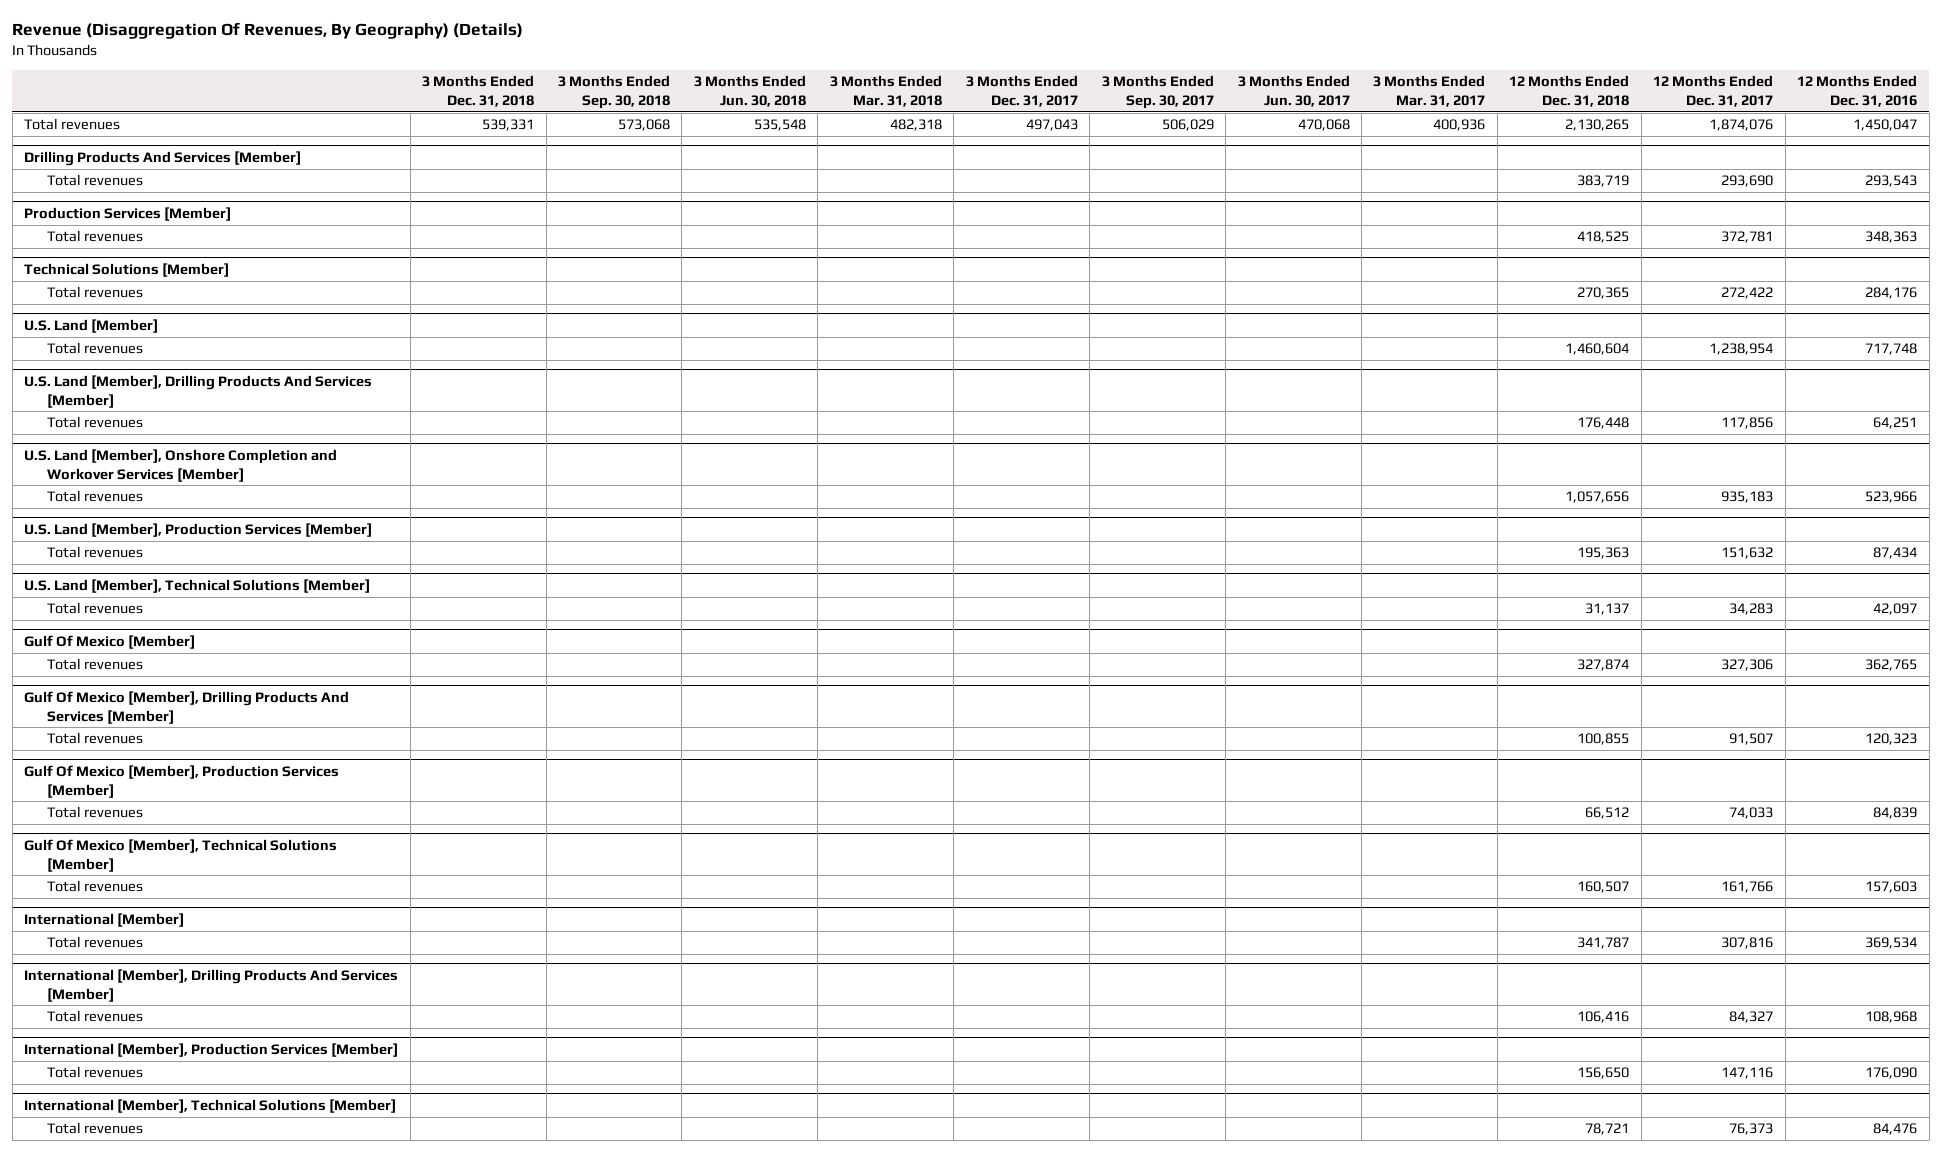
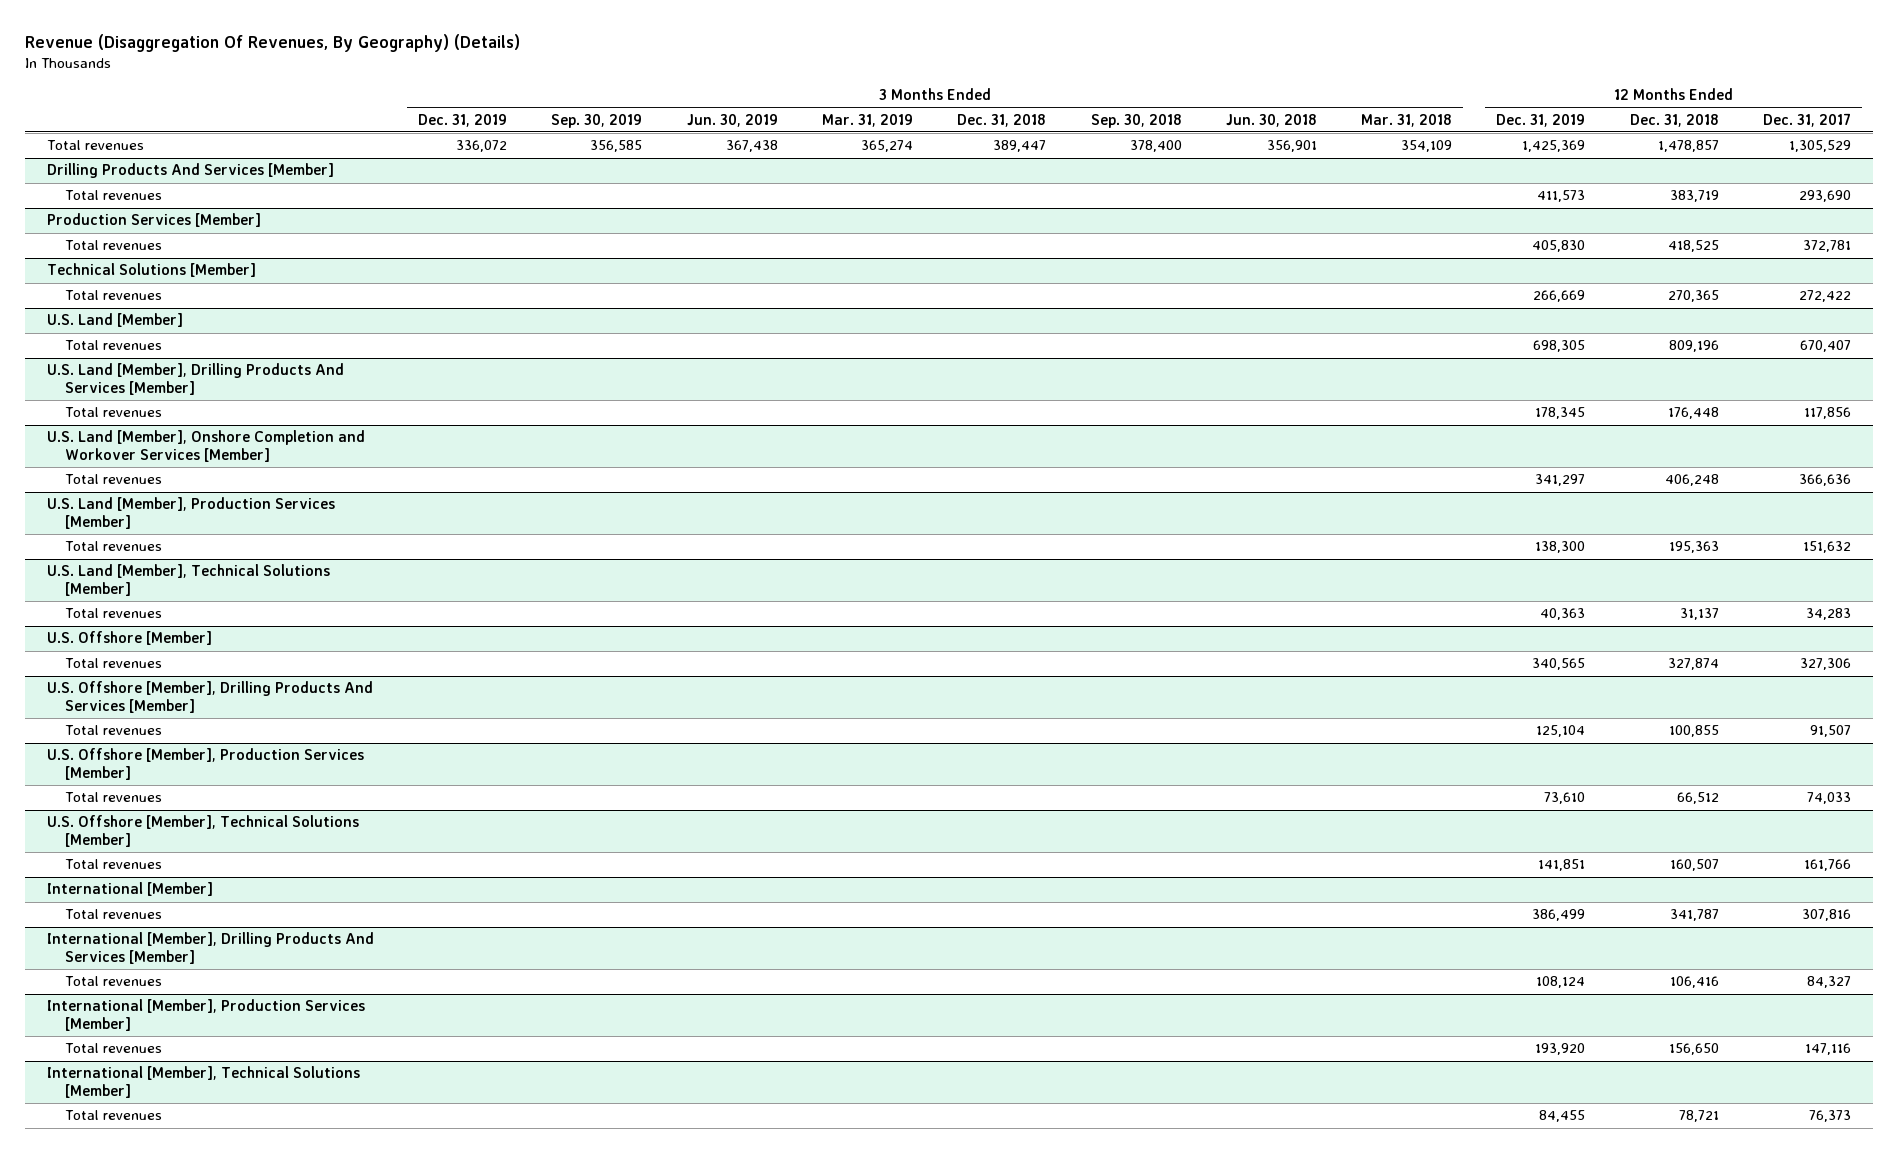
[965,74,1078,107] 3 Months Ended Dec. 31, 2017 -> none
[1101,74,1214,109] 3 Months Ended Sep. 30, 2017 -> none
[1237,74,1350,107] 3 Months Ended Jun. 30, 2017 -> none
[1373,74,1486,107] 3 Months Ended Mar. 31, 2017 -> none
[1797,74,1918,107] 12 Months Ended Dec. 31, 2016 -> none
none -> [418,113,508,127] Dec. 31, 2019
none -> [551,113,643,128] Sep. 30, 2019
none -> [686,113,778,127] Jun. 30, 2019
none -> [821,113,913,127] Mar. 31, 2019
none -> [1496,113,1586,127] Dec. 31, 2019
[482,119,535,132] 539,331 -> [993,140,1047,153] 389,447
[618,119,671,132] 573,068 -> [1129,140,1182,153] 378,400
[753,119,806,132] 535,548 -> [1266,140,1317,153] 356,901
[889,119,942,132] 482,318 -> [1401,140,1453,153] 354,109
[1565,119,1630,132] 2,130,265 -> [1657,140,1719,153] 1,478,857
[1709,119,1774,132] 1,874,076 -> [1789,140,1852,153] 1,305,529
[1565,343,1630,356] 1,460,604 -> [1668,340,1719,353] 809,196
[1709,343,1774,356] 1,238,954 -> [1800,340,1852,353] 670,407
[1565,491,1630,504] 1,057,656 -> [1664,474,1719,487] 406,248
[1721,491,1774,504] 935,183 -> [1799,474,1852,487] 366,636
[24,634,196,649] Gulf Of Mexico [Member] -> [46,631,212,646] U.S. Offshore [Member]
[24,690,350,724] Gulf Of Mexico [Member], Drilling Products And Services [Member] -> none
none -> [46,681,373,714] U.S. Offshore [Member], Drilling Products And Services [Member]
[24,764,340,798] Gulf Of Mexico [Member], Production Services [Member] -> none
none -> [46,748,364,781] U.S. Offshore [Member], Production Services [Member]
[24,838,338,872] Gulf Of Mexico [Member], Technical Solutions [Member] -> none
none -> [46,815,359,848] U.S. Offshore [Member], Technical Solutions [Member]

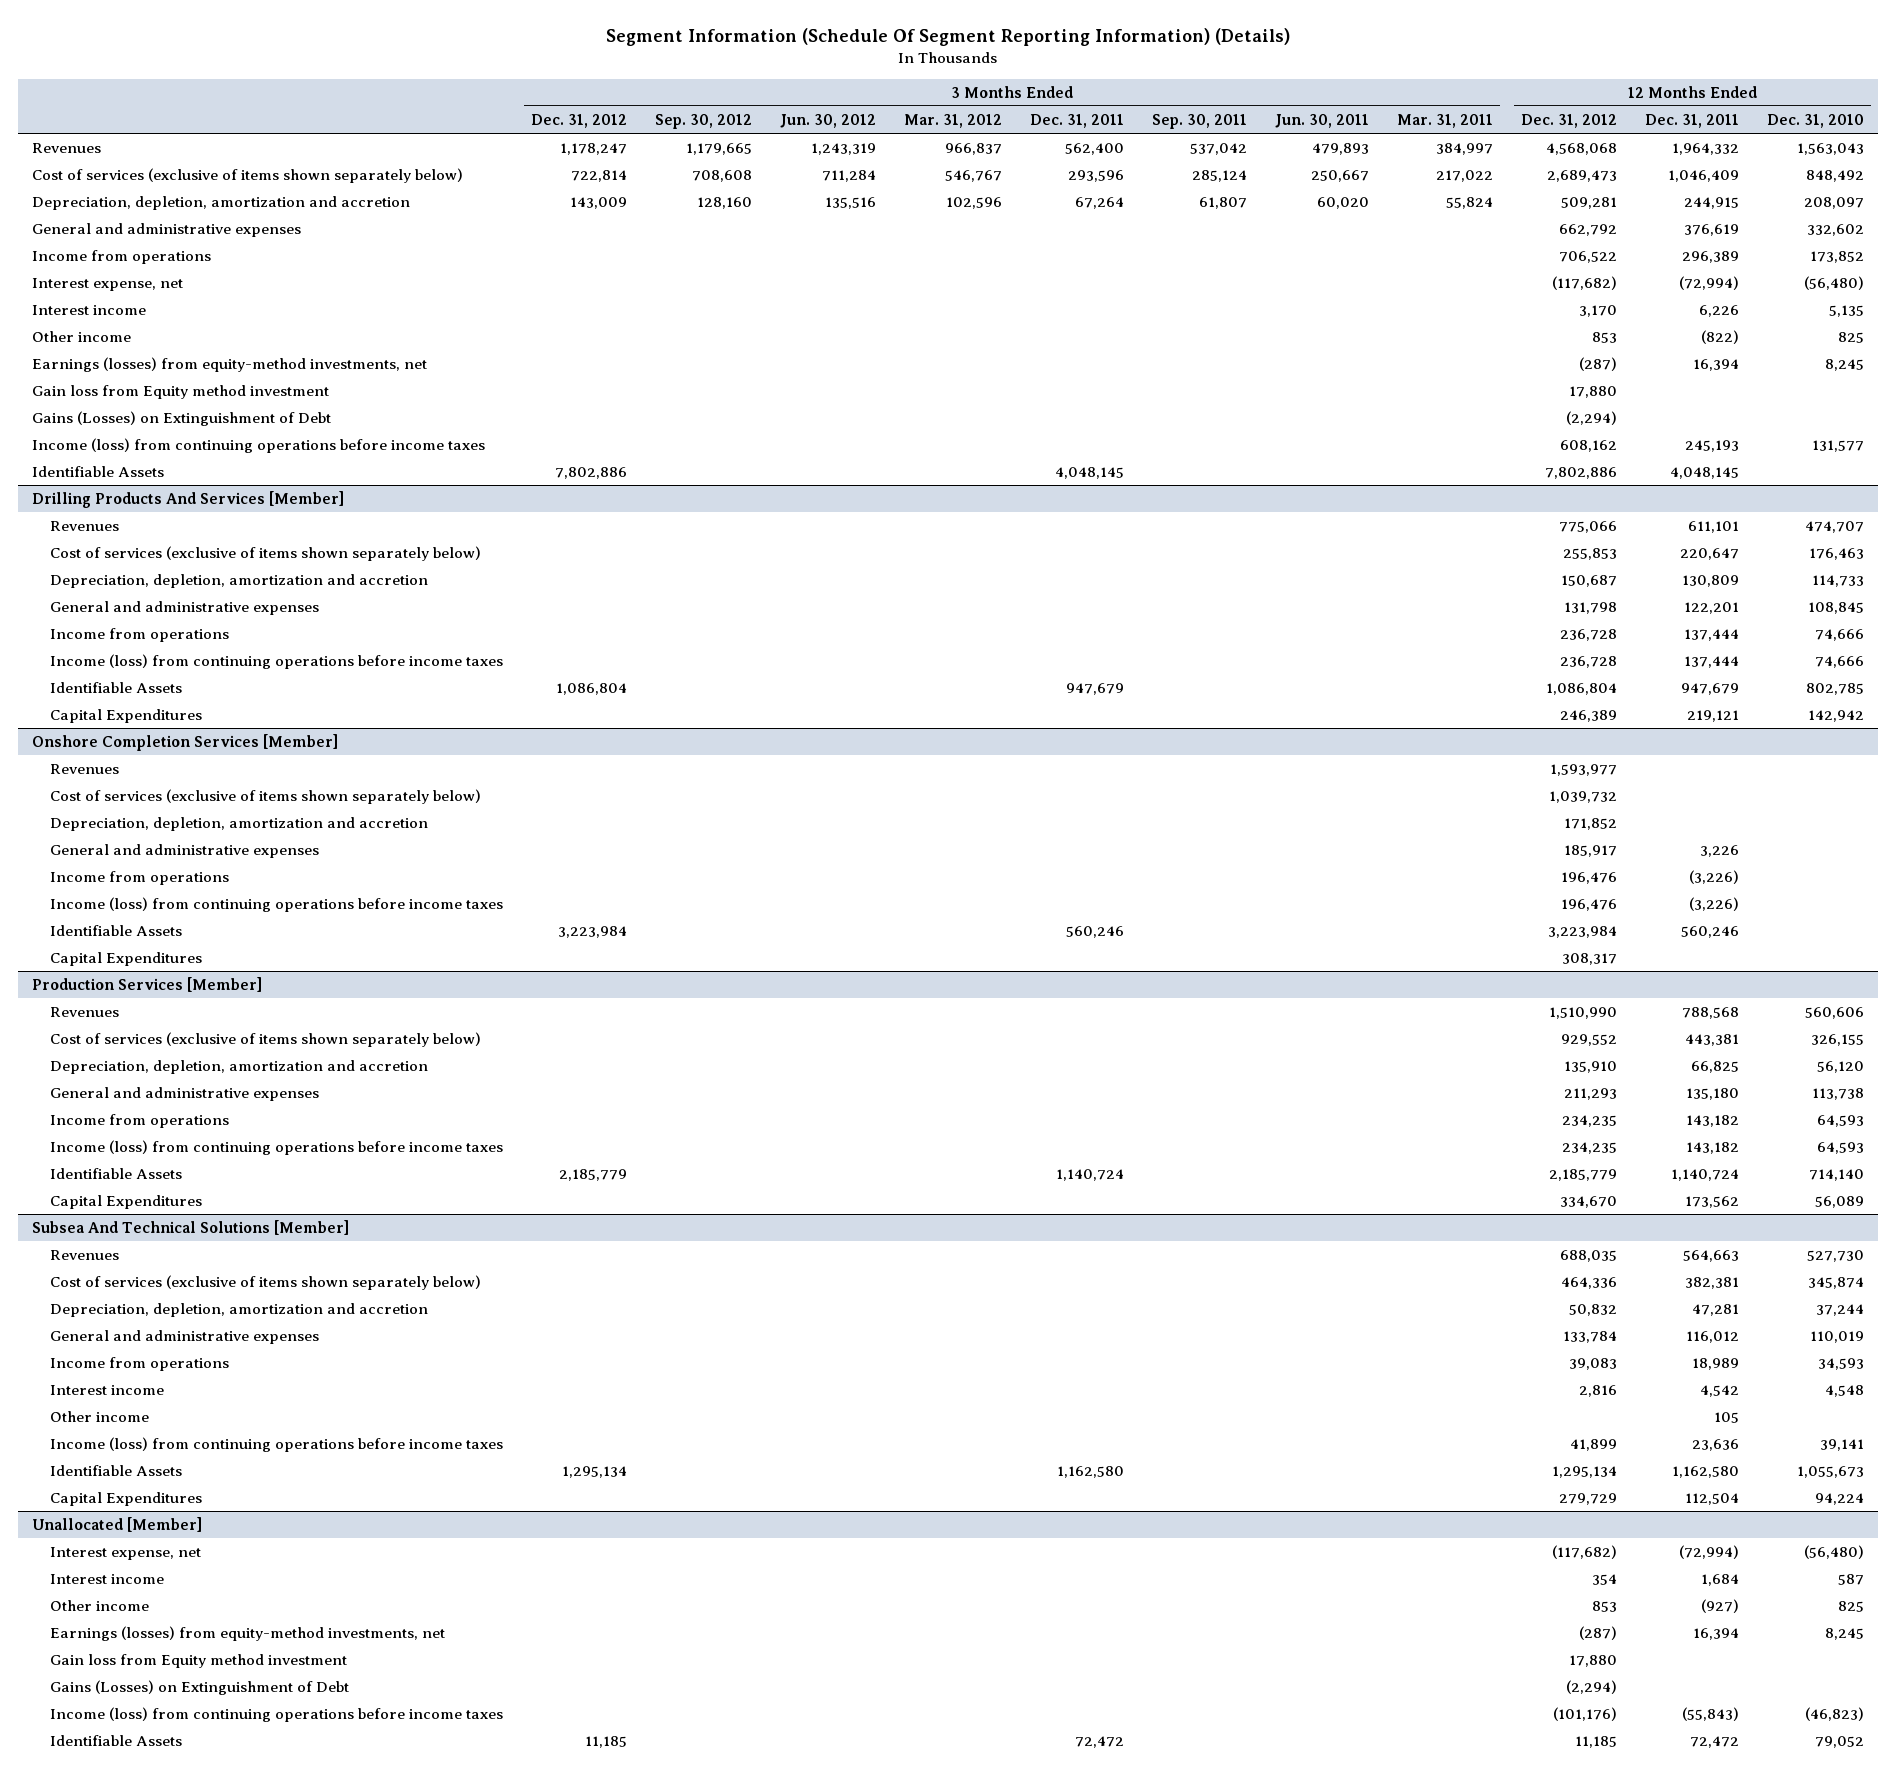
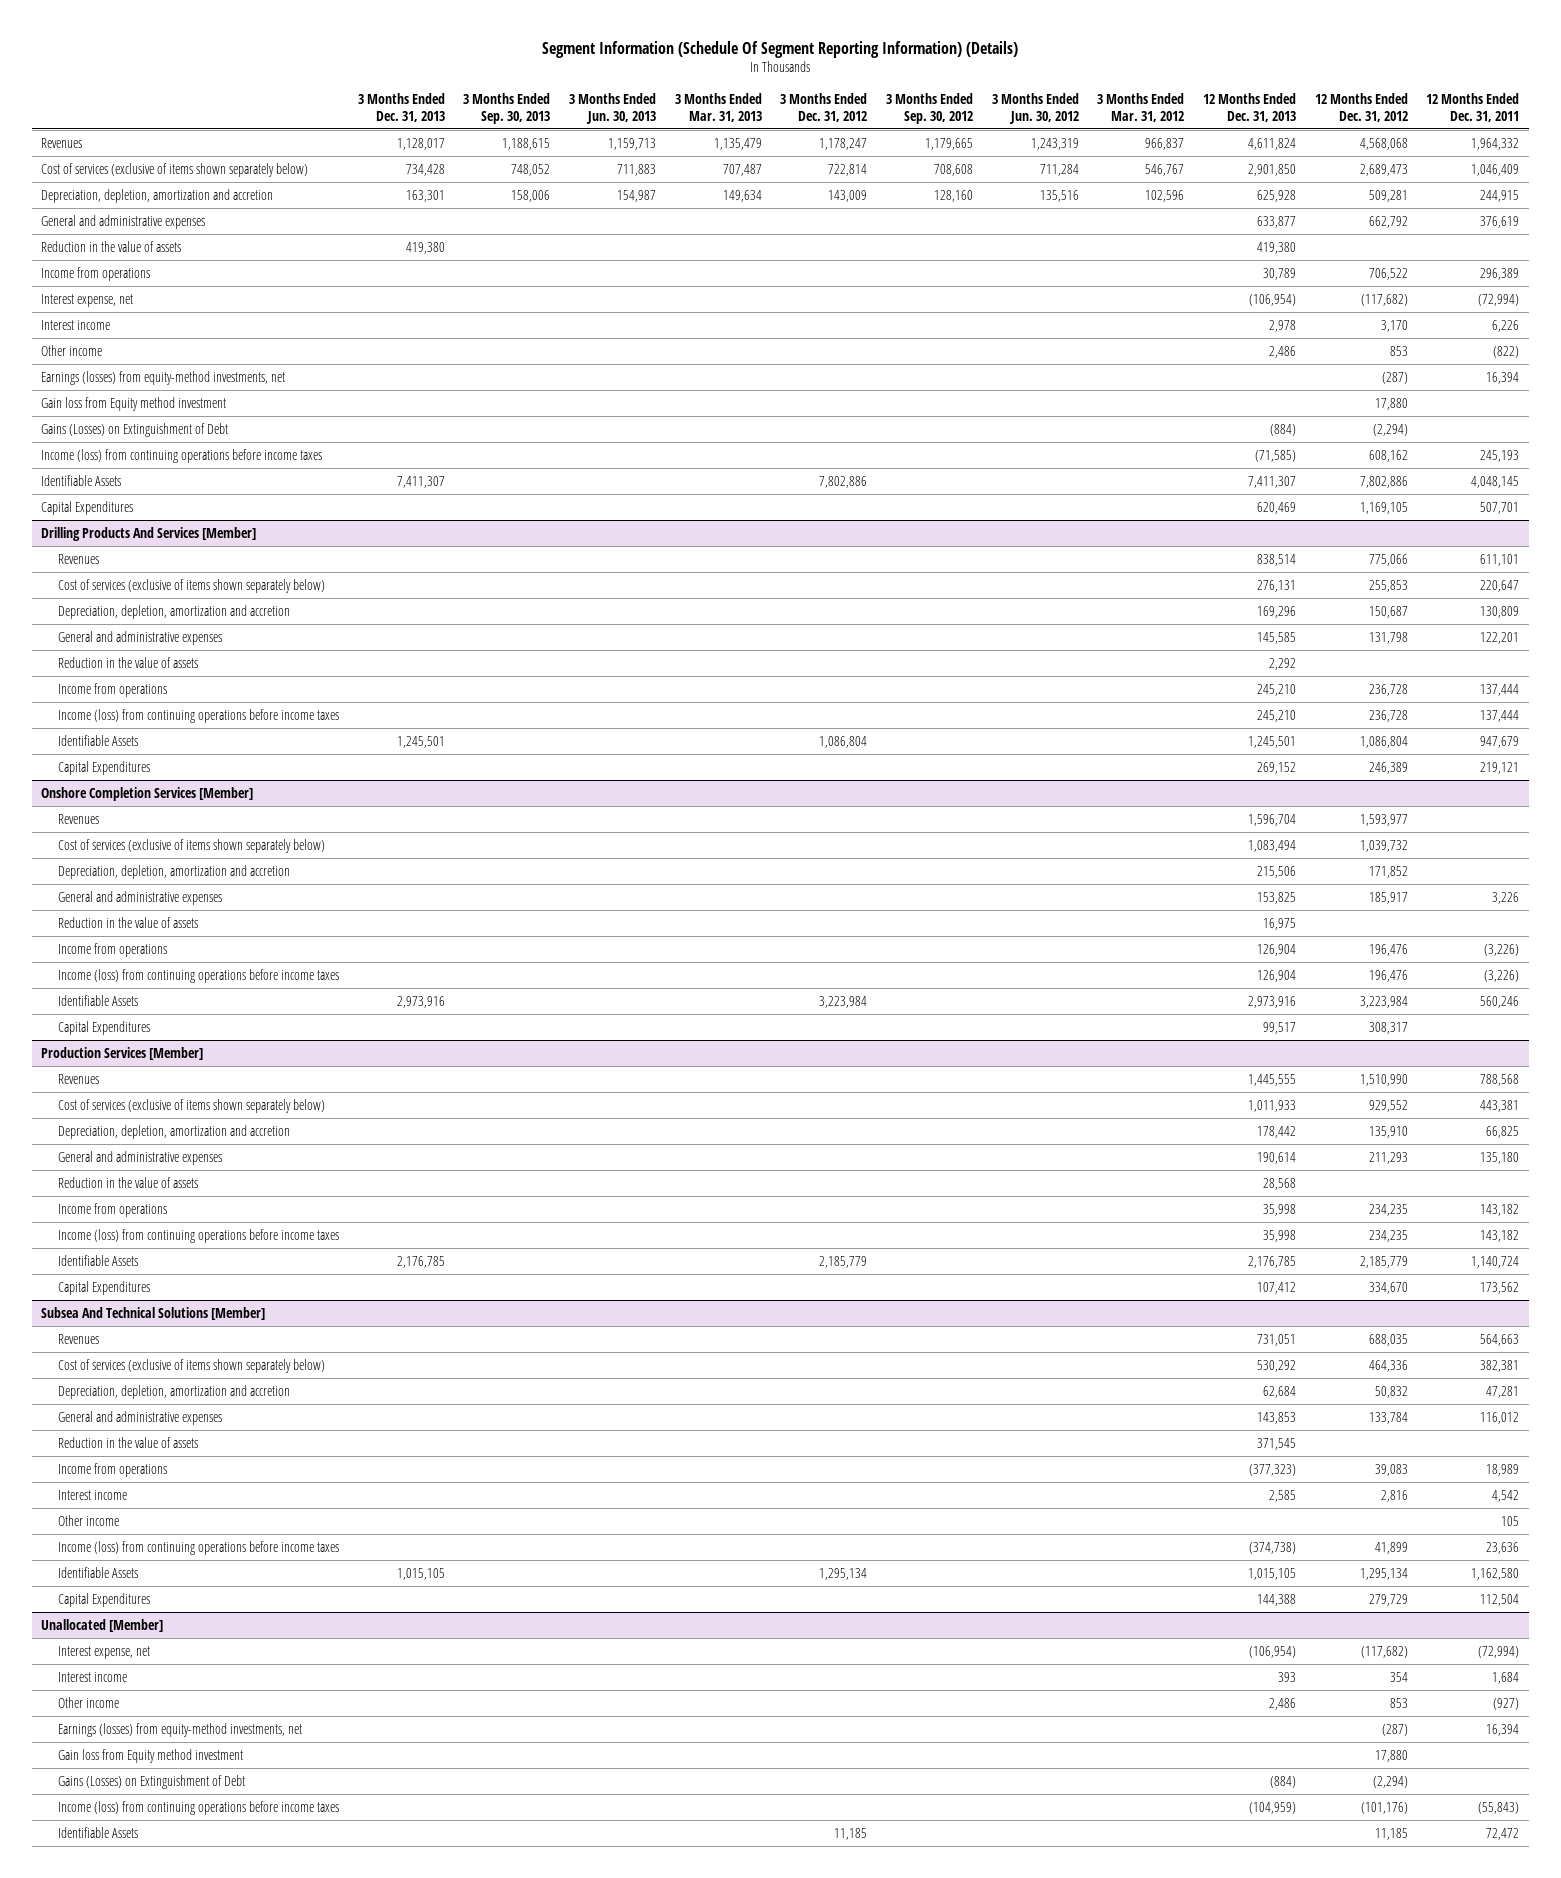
[1030,113,1125,128] Dec. 31, 2011 -> none
[1152,113,1248,129] Sep. 30, 2011 -> none
[1275,113,1370,128] Jun. 30, 2011 -> none
[1397,113,1494,128] Mar. 31, 2011 -> none
[1767,113,1865,128] Dec. 31, 2010 -> none
none -> [357,92,445,122] 3 Months Ended Dec. 31, 2013
none -> [463,92,551,124] 3 Months Ended Sep. 30, 2013
none -> [569,92,657,124] 3 Months Ended Jun. 30, 2013
none -> [674,92,762,122] 3 Months Ended Mar. 31, 2013
none -> [1203,92,1297,122] 12 Months Ended Dec. 31, 2013
none -> [41,240,182,252] Reduction in the value of assets
none -> [41,500,134,515] Capital Expenditures
none -> [58,656,199,668] Reduction in the value of assets
none -> [58,916,199,928] Reduction in the value of assets
none -> [58,1176,199,1188] Reduction in the value of assets
none -> [58,1436,199,1448] Reduction in the value of assets

